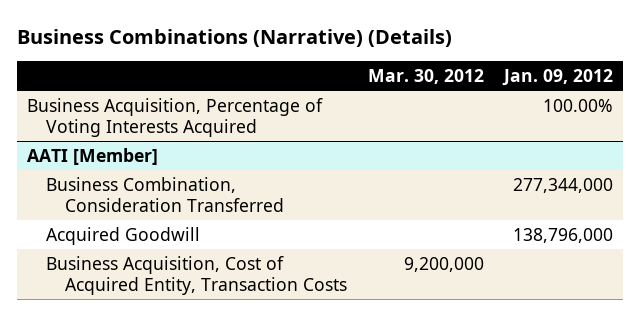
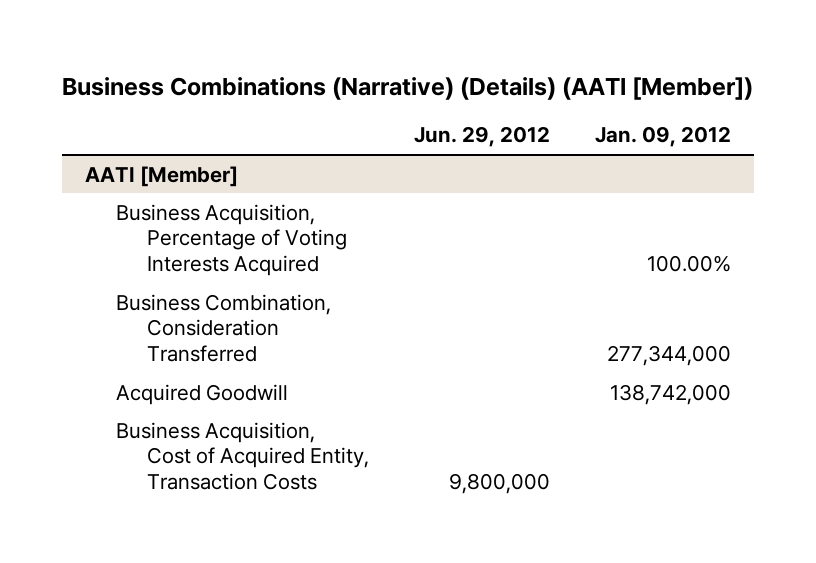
[16,28,452,47] Business Combinations (Narrative) (Details) -> [62,76,754,100] Business Combinations (Narrative) (Details) (AATI [Member])
[367,68,484,84] Mar. 30, 2012 -> none
none -> [414,126,551,148] Jun. 29, 2012
[27,97,324,138] Business Acquisition, Percentage of Voting Interests Acquired -> none
none -> [115,203,347,277] Business Acquisition, Percentage of Voting Interests Acquired
[513,227,614,243] 138,796,000 -> [610,383,732,405] 138,742,000

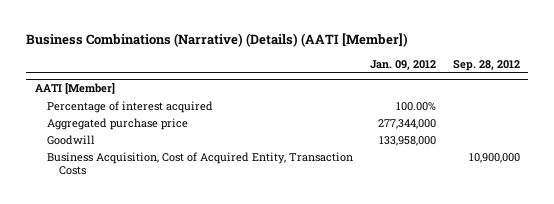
[414,126,551,148] Jun. 29, 2012 -> none
none -> [452,59,520,71] Sep. 28, 2012
[115,203,347,277] Business Acquisition, Percentage of Voting Interests Acquired -> [46,100,213,113] Percentage of interest acquired
[115,293,331,363] Business Combination, Consideration Transferred -> [46,117,188,130] Aggregated purchase price
[115,383,288,405] Acquired Goodwill -> [46,134,95,145] Goodwill
[610,383,732,405] 138,742,000 -> [378,135,436,146] 133,958,000

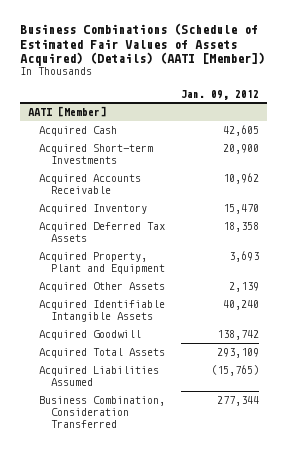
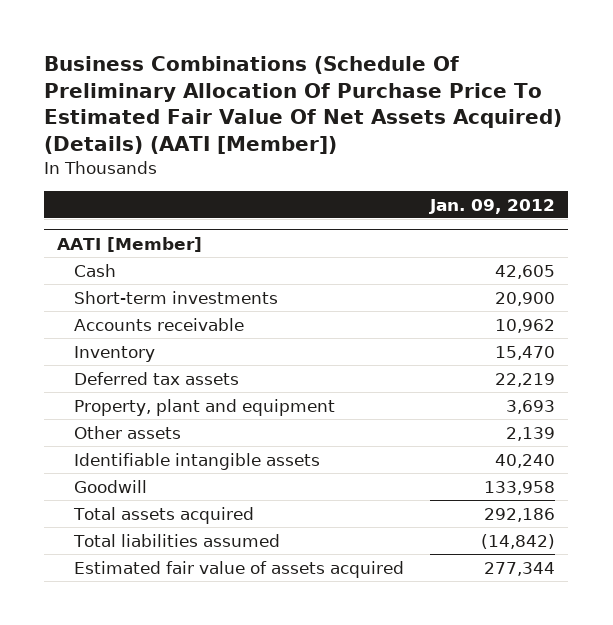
[20,23,266,66] Business Combinations (Schedule of Estimated Fair Values of Assets Acquired) (Details) (AATI [Member]) -> [44,56,563,154] Business Combinations (Schedule Of Preliminary Allocation Of Purchase Price To Estimated Fair Value Of Net Assets Acquired) (Details) (AATI [Member])
[39,126,118,137] Acquired Cash -> [74,263,117,277] Cash
[39,144,154,164] Acquired Short-term Investments -> [74,290,279,304] Short-term investments
[39,174,142,194] Acquired Accounts Receivable -> [74,317,245,331] Accounts receivable
[39,204,148,215] Acquired Inventory -> [74,345,156,362] Inventory
[39,222,166,242] Acquired Deferred Tax Assets -> [74,371,240,385] Deferred tax assets
[223,222,260,233] 18,358 -> [495,372,556,387] 22,219
[39,252,165,274] Acquired Property, Plant and Equipment -> [74,398,336,416] Property, plant and equipment
[39,282,166,293] Acquired Other Assets -> [74,425,182,439] Other assets
[39,300,166,322] Acquired Identifiable Intangible Assets -> [74,452,321,470] Identifiable intangible assets
[39,330,142,341] Acquired Goodwill -> [74,479,148,493] Goodwill
[217,330,260,341] 138,742 -> [484,480,556,495] 133,958
[39,348,166,359] Acquired Total Assets -> [73,506,255,524] Total assets acquired
[217,348,260,359] 293,109 -> [484,507,556,522] 292,186
[39,366,160,386] Acquired Liabilities Assumed -> [73,533,281,547] Total liabilities assumed
[211,365,260,377] (15,765) -> [481,533,556,549] (14,842)
[39,396,166,428] Business Combination, Consideration Transferred -> [74,560,405,578] Estimated fair value of assets acquired

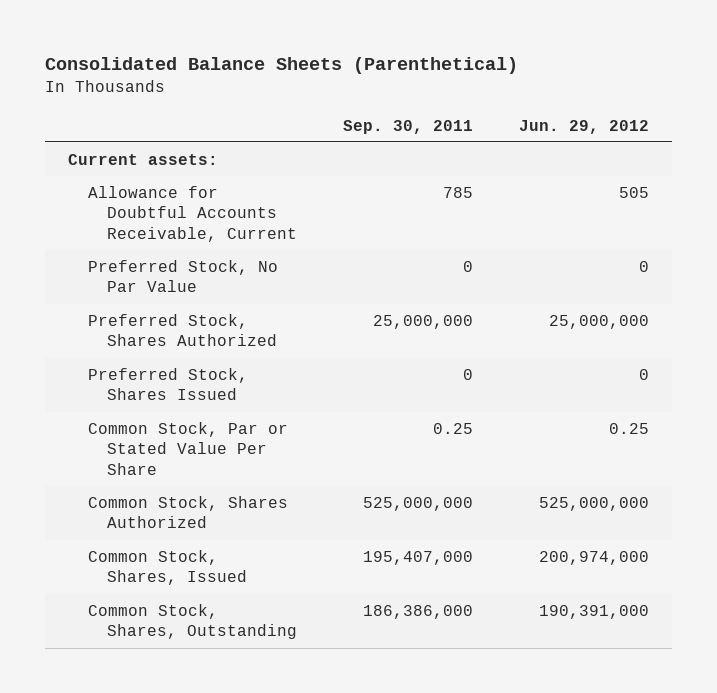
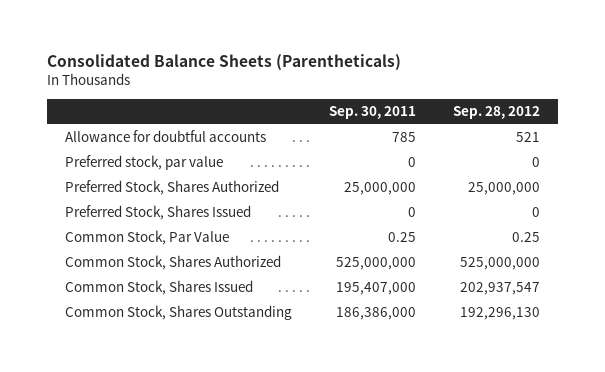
[45,57,519,75] Consolidated Balance Sheets (Parenthetical) -> [46,54,401,72] Consolidated Balance Sheets (Parentheticals)
[518,119,649,134] Jun. 29, 2012 -> none
none -> [452,106,540,120] Sep. 28, 2012
[68,153,219,165] Current assets: -> none
[87,185,298,242] Allowance for Doubtful Accounts Receivable, Current -> [65,130,267,143] Allowance for doubtful accounts
[87,259,278,293] Preferred Stock, No Par Value -> [65,155,224,171] Preferred stock, par value
[87,421,288,475] Common Stock, Par or Stated Value Per Share -> [65,230,230,246] Common Stock, Par Value
[87,549,248,586] Common Stock, Shares, Issued -> [65,280,254,296] Common Stock, Shares Issued
[87,603,298,640] Common Stock, Shares, Outstanding -> [65,305,293,321] Common Stock, Shares Outstanding

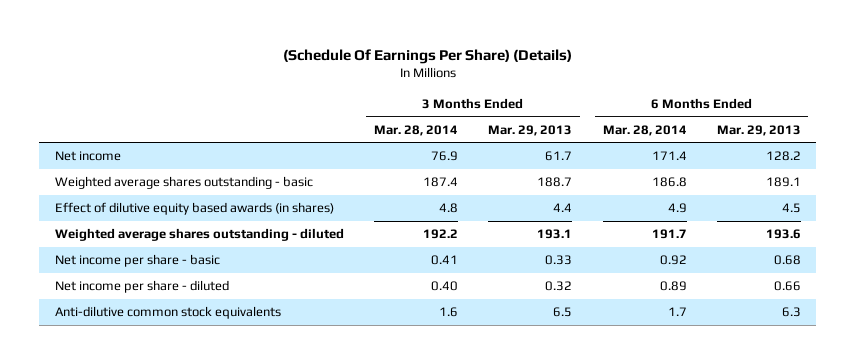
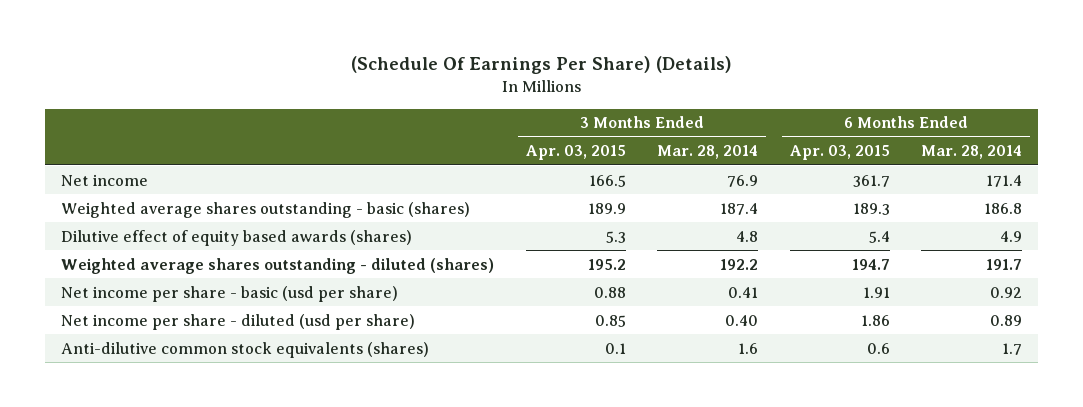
[488,124,573,136] Mar. 29, 2013 -> none
[716,124,801,136] Mar. 29, 2013 -> none
none -> [525,145,626,161] Apr. 03, 2015
none -> [789,145,890,161] Apr. 03, 2015
[54,176,313,190] Weighted average shares outstanding - basic -> [61,201,471,218] Weighted average shares outstanding - basic (shares)
[54,202,334,216] Effect of dilutive equity based awards (in shares) -> [61,229,413,246] Dilutive effect of equity based awards (shares)
[54,228,344,242] Weighted average shares outstanding - diluted -> [61,257,495,274] Weighted average shares outstanding - diluted (shares)
[54,254,220,268] Net income per share - basic -> [61,285,399,302] Net income per share - basic (usd per share)
[54,280,229,294] Net income per share - diluted -> [61,313,416,330] Net income per share - diluted (usd per share)
[54,306,281,320] Anti-dilutive common stock equivalents -> [61,341,430,358] Anti-dilutive common stock equivalents (shares)

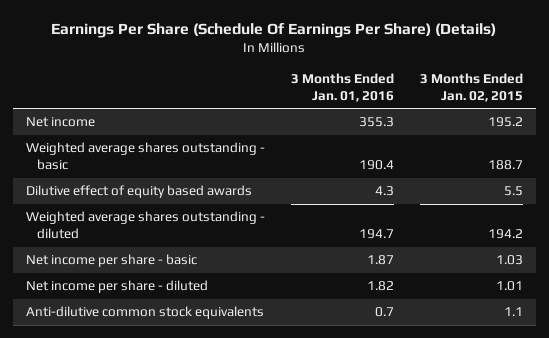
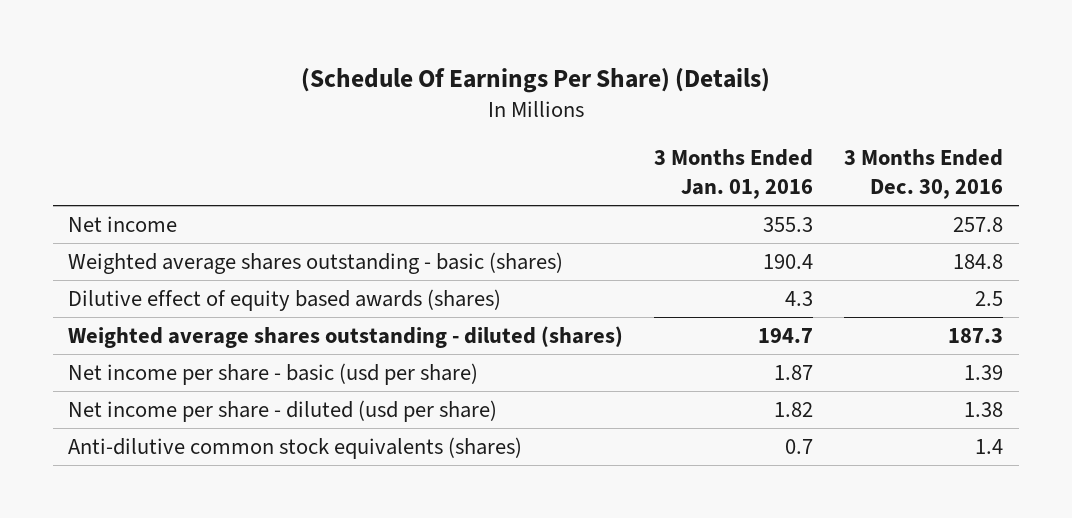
[51,22,497,38] Earnings Per Share (Schedule Of Earnings Per Share) (Details) -> [300,68,770,94] (Schedule Of Earnings Per Share) (Details)
[419,72,523,103] 3 Months Ended Jan. 02, 2015 -> none
none -> [844,149,1004,200] 3 Months Ended Dec. 30, 2016
[25,142,265,171] Weighted average shares outstanding - basic -> [68,251,564,274] Weighted average shares outstanding - basic (shares)
[25,185,252,199] Dilutive effect of equity based awards -> [68,288,502,311] Dilutive effect of equity based awards (shares)
[25,211,265,240] Weighted average shares outstanding - diluted -> [68,325,624,348] Weighted average shares outstanding - diluted (shares)
[25,254,197,268] Net income per share - basic -> [68,362,479,385] Net income per share - basic (usd per share)
[25,280,208,294] Net income per share - diluted -> [68,399,498,422] Net income per share - diluted (usd per share)
[25,306,264,320] Anti-dilutive common stock equivalents -> [68,436,523,459] Anti-dilutive common stock equivalents (shares)

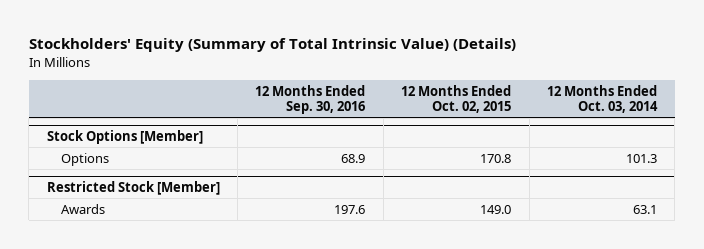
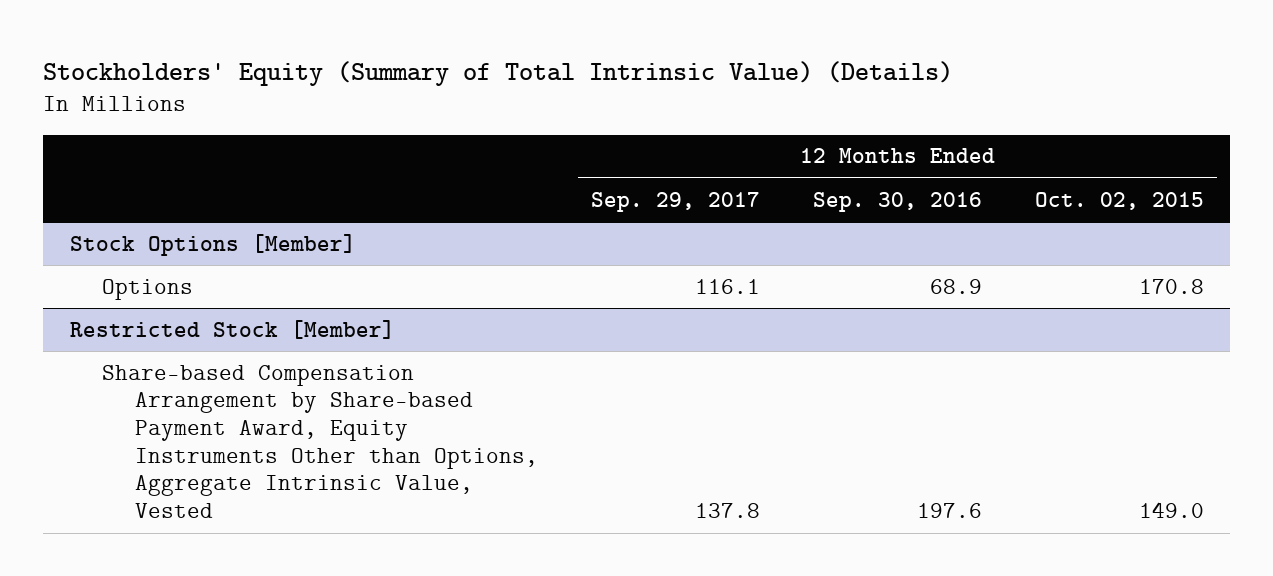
[547,84,659,114] 12 Months Ended Oct. 03, 2014 -> none
none -> [591,191,761,212] Sep. 29, 2017
[60,203,105,214] Awards -> [102,364,539,519] Share-based Compensation Arrangement by Share-based Payment Award, Equity Instruments Other than Options, Aggregate Intrinsic Value, Vested

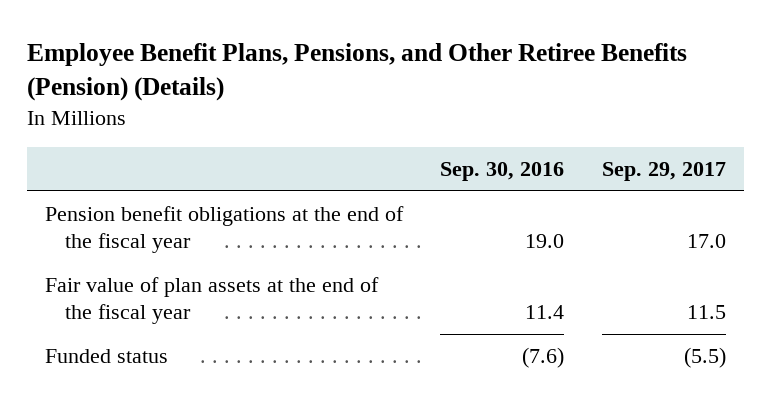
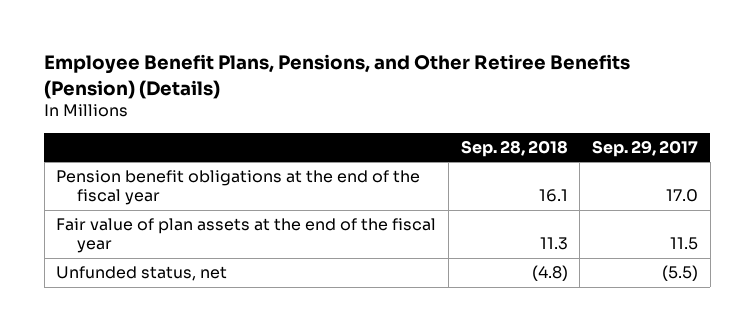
[440,161,565,181] Sep. 30, 2016 -> none
none -> [460,139,568,157] Sep. 28, 2018
[45,348,169,363] Funded status -> [56,266,228,282] Unfunded status, net

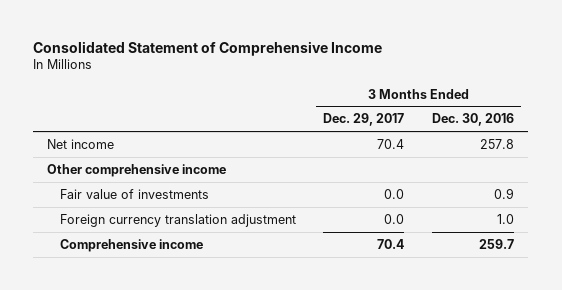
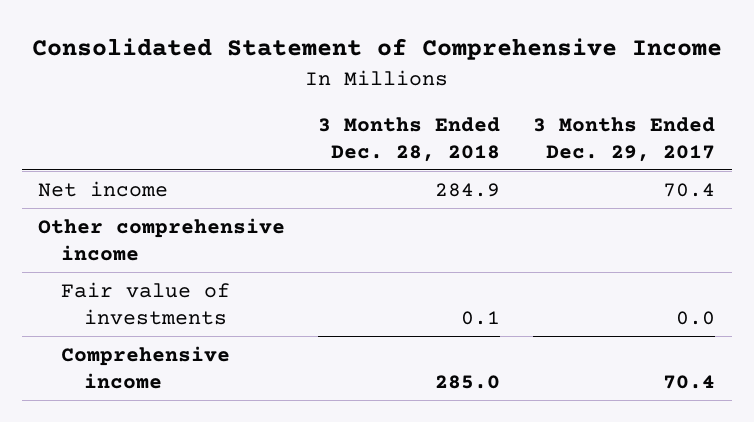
[432,113,515,127] Dec. 30, 2016 -> none
none -> [318,116,501,162] 3 Months Ended Dec. 28, 2018
[59,213,296,227] Foreign currency translation adjustment -> none

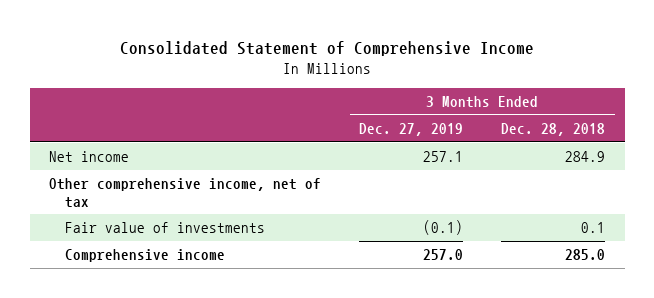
[533,116,716,162] 3 Months Ended Dec. 29, 2017 -> none
none -> [359,123,464,137] Dec. 27, 2019
[38,217,286,261] Other comprehensive income -> [48,178,321,208] Other comprehensive income, net of tax

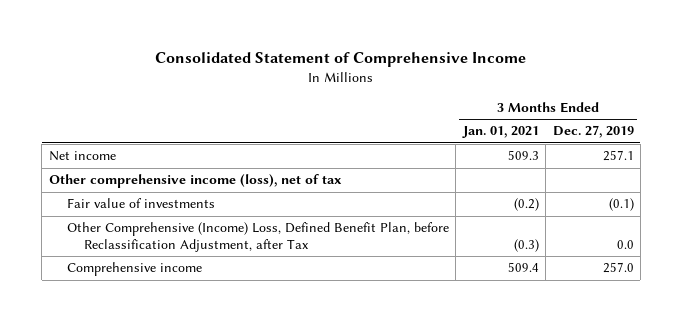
[501,123,606,137] Dec. 28, 2018 -> none
none -> [461,126,539,139] Jan. 01, 2021
[48,178,321,208] Other comprehensive income, net of tax -> [48,174,342,189] Other comprehensive income (loss), net of tax
none -> [66,222,449,252] Other Comprehensive (Income) Loss, Defined Benefit Plan, before Reclassification Adjustment, after Tax

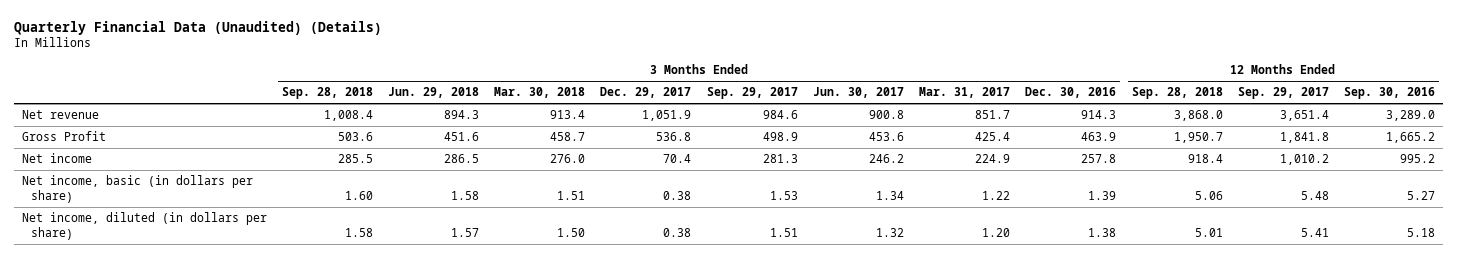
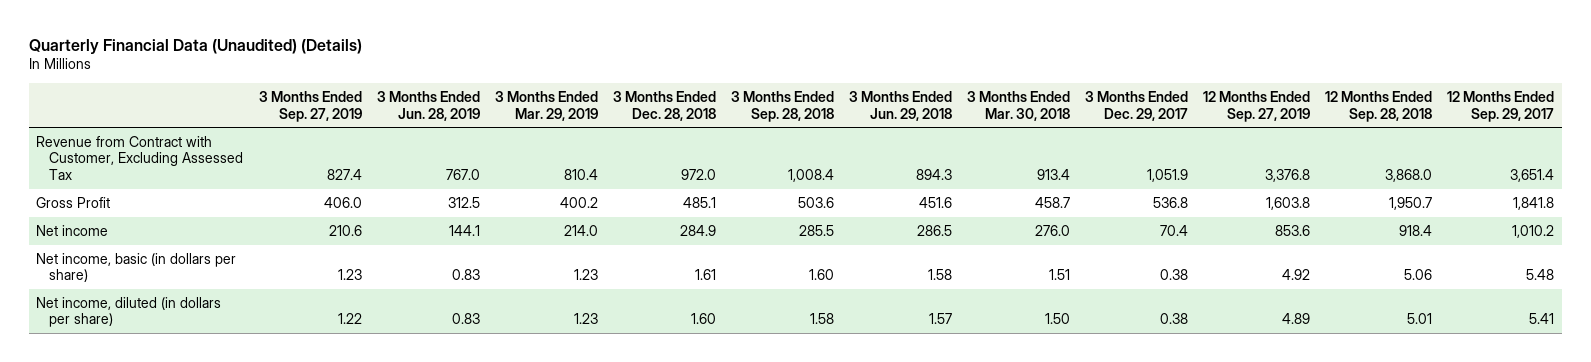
[706,87,798,100] Sep. 29, 2017 -> none
[812,87,904,99] Jun. 30, 2017 -> none
[919,87,1011,99] Mar. 31, 2017 -> none
[1025,87,1117,99] Dec. 30, 2016 -> none
[1344,87,1436,100] Sep. 30, 2016 -> none
none -> [258,91,362,122] 3 Months Ended Sep. 27, 2019
none -> [376,91,480,121] 3 Months Ended Jun. 28, 2019
none -> [494,91,598,121] 3 Months Ended Mar. 29, 2019
none -> [612,91,716,121] 3 Months Ended Dec. 28, 2018
none -> [1203,91,1311,122] 12 Months Ended Sep. 27, 2019
[21,110,99,120] Net revenue -> [36,135,244,180] Revenue from Contract with Customer, Excluding Assessed Tax

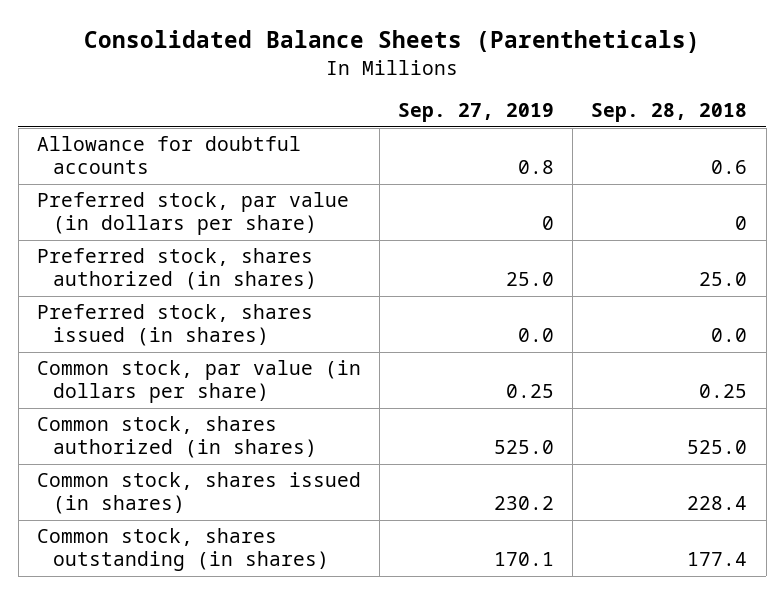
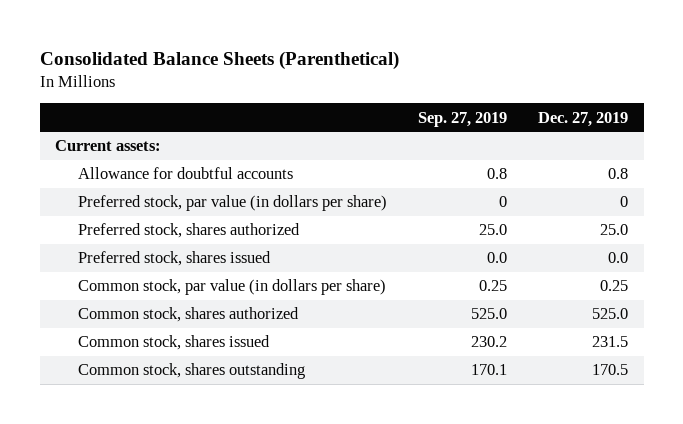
[84,30,701,54] Consolidated Balance Sheets (Parentheticals) -> [39,51,399,71] Consolidated Balance Sheets (Parenthetical)
[591,103,748,123] Sep. 28, 2018 -> none
none -> [538,111,629,127] Dec. 27, 2019
none -> [55,140,162,152] Current assets:
[36,248,318,291] Preferred stock, shares authorized (in shares) -> [78,223,301,239] Preferred stock, shares authorized
[36,304,313,347] Preferred stock, shares issued (in shares) -> [78,251,272,267] Preferred stock, shares issued
[36,416,318,459] Common stock, shares authorized (in shares) -> [78,307,300,323] Common stock, shares authorized
[36,472,361,515] Common stock, shares issued (in shares) -> [78,335,271,351] Common stock, shares issued
[36,528,330,572] Common stock, shares outstanding (in shares) -> [78,363,306,380] Common stock, shares outstanding

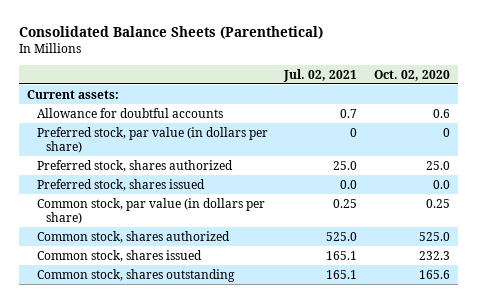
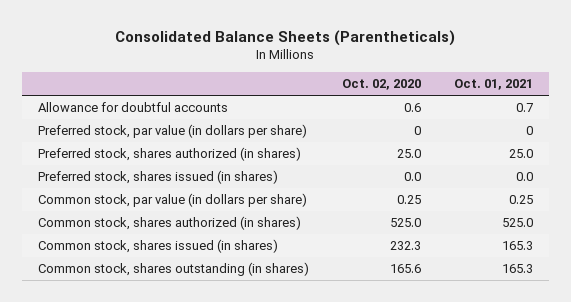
[18,26,323,40] Consolidated Balance Sheets (Parenthetical) -> [115,29,456,46] Consolidated Balance Sheets (Parentheticals)
[283,68,358,82] Jul. 02, 2021 -> none
none -> [453,79,533,91] Oct. 01, 2021
[27,89,120,99] Current assets: -> none
[36,159,233,172] Preferred stock, shares authorized -> [37,147,301,162] Preferred stock, shares authorized (in shares)
[36,178,205,191] Preferred stock, shares issued -> [37,170,278,185] Preferred stock, shares issued (in shares)
[36,230,230,243] Common stock, shares authorized -> [37,216,301,231] Common stock, shares authorized (in shares)
[36,249,202,262] Common stock, shares issued -> [37,239,278,254] Common stock, shares issued (in shares)
[36,268,235,282] Common stock, shares outstanding -> [37,262,309,277] Common stock, shares outstanding (in shares)

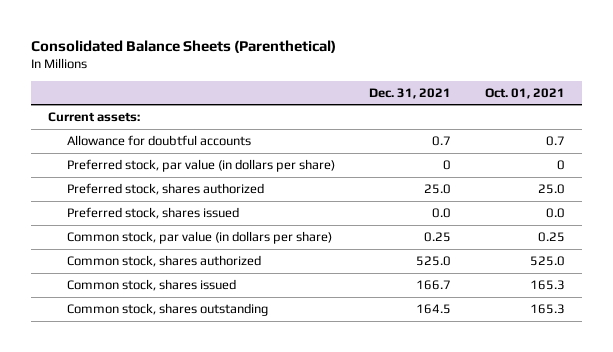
[115,29,456,46] Consolidated Balance Sheets (Parentheticals) -> [30,39,336,53] Consolidated Balance Sheets (Parenthetical)
[341,79,421,91] Oct. 02, 2020 -> none
none -> [369,87,452,99] Dec. 31, 2021
none -> [47,111,140,122] Current assets:
[37,147,301,162] Preferred stock, shares authorized (in shares) -> [67,182,265,195] Preferred stock, shares authorized
[37,170,278,185] Preferred stock, shares issued (in shares) -> [67,206,240,219] Preferred stock, shares issued
[37,216,301,231] Common stock, shares authorized (in shares) -> [67,254,262,267] Common stock, shares authorized
[37,239,278,254] Common stock, shares issued (in shares) -> [67,278,237,291] Common stock, shares issued
[37,262,309,277] Common stock, shares outstanding (in shares) -> [67,302,269,316] Common stock, shares outstanding

